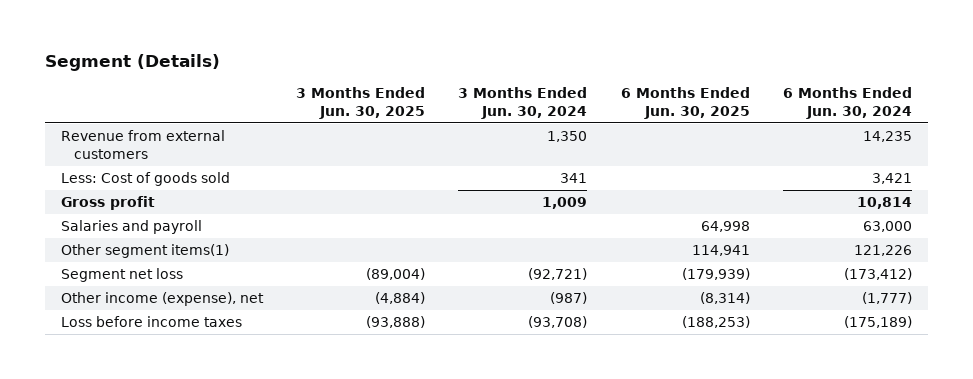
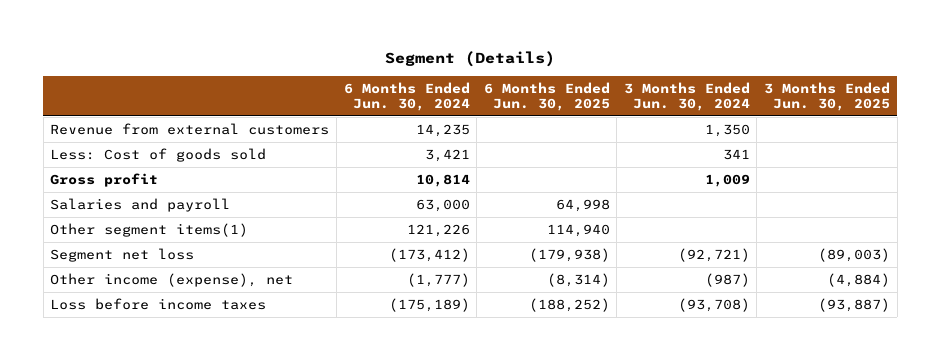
[691,245,750,257] 114,941 -> [546,223,610,237] 114,940
[366,268,426,281] (89,004) -> [818,247,891,262] (89,003)
[681,268,750,281] (179,939) -> [528,247,610,262] (179,938)
[366,316,426,329] (93,888) -> [818,297,891,312] (93,887)
[681,316,750,329] (188,253) -> [528,297,610,312] (188,252)

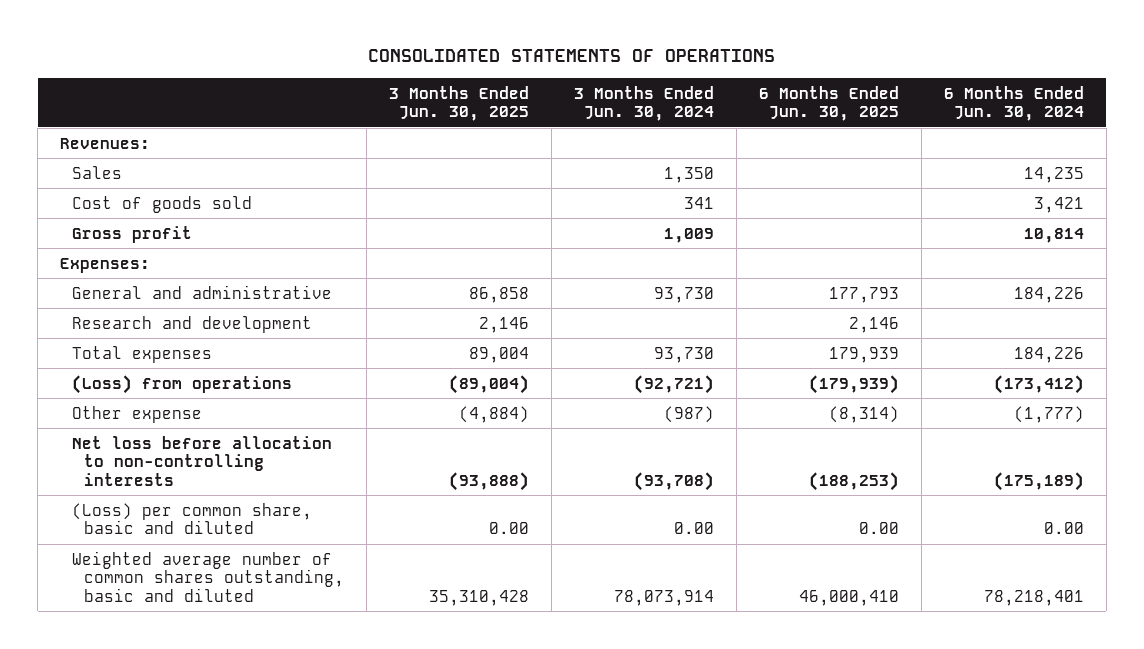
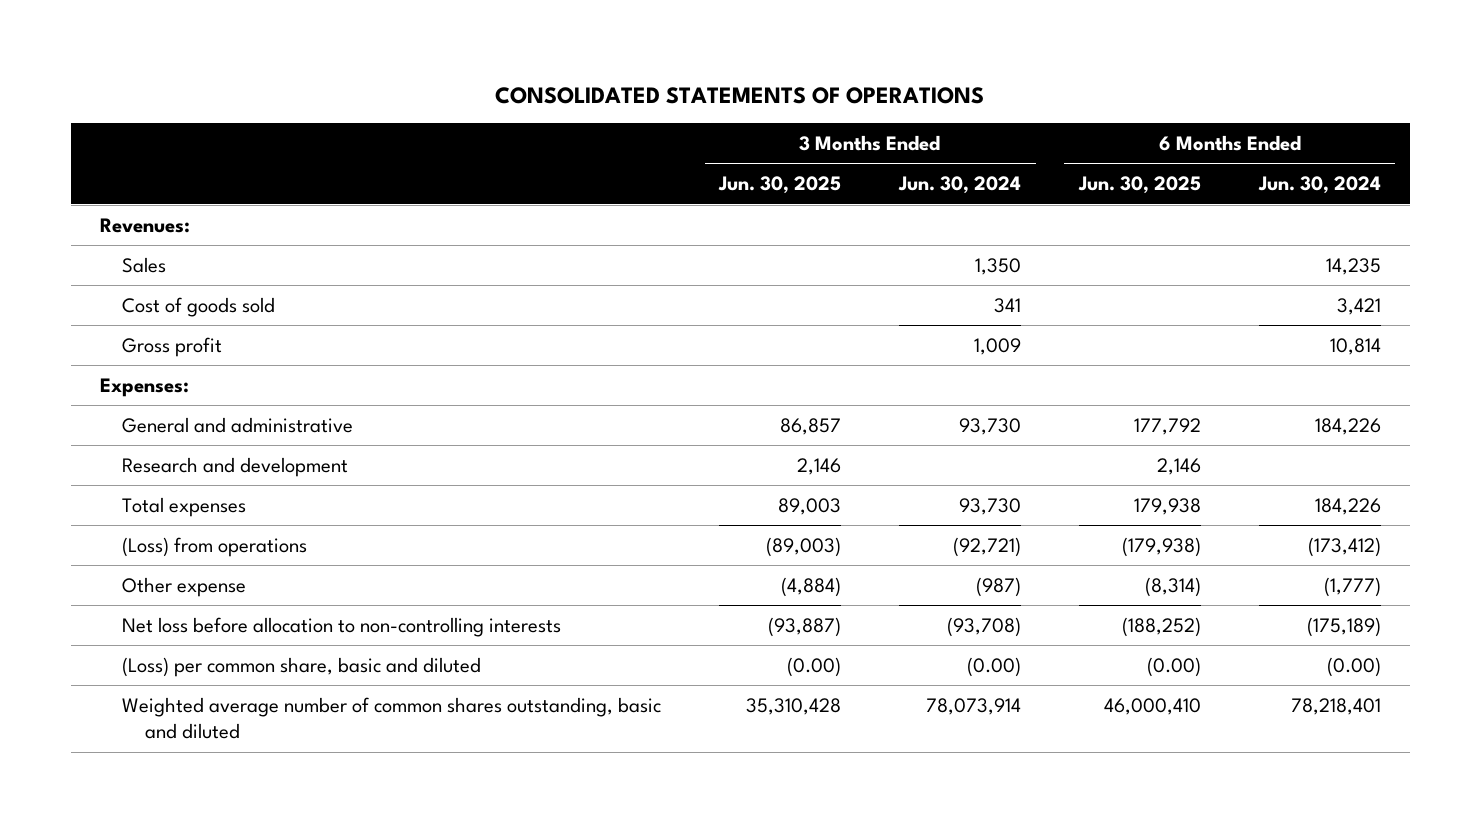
[468,286,529,303] 86,858 -> [780,417,842,435] 86,857
[828,286,899,303] 177,793 -> [1133,417,1201,435] 177,792
[468,346,529,363] 89,004 -> [778,497,842,515] 89,003
[828,346,899,363] 179,939 -> [1133,497,1201,515] 179,938
[448,374,529,394] (89,004) -> [766,536,842,557] (89,003)
[808,374,899,394] (179,939) -> [1121,536,1201,557] (179,938)
[448,471,529,491] (93,888) -> [768,616,842,637] (93,887)
[808,471,899,491] (188,253) -> [1121,616,1201,637] (188,252)
[488,522,529,535] 0.00 -> [787,656,842,677] (0.00)
[673,522,714,535] 0.00 -> [967,656,1022,677] (0.00)
[858,522,899,535] 0.00 -> [1146,656,1201,677] (0.00)
[1043,522,1084,535] 0.00 -> [1326,656,1381,677] (0.00)

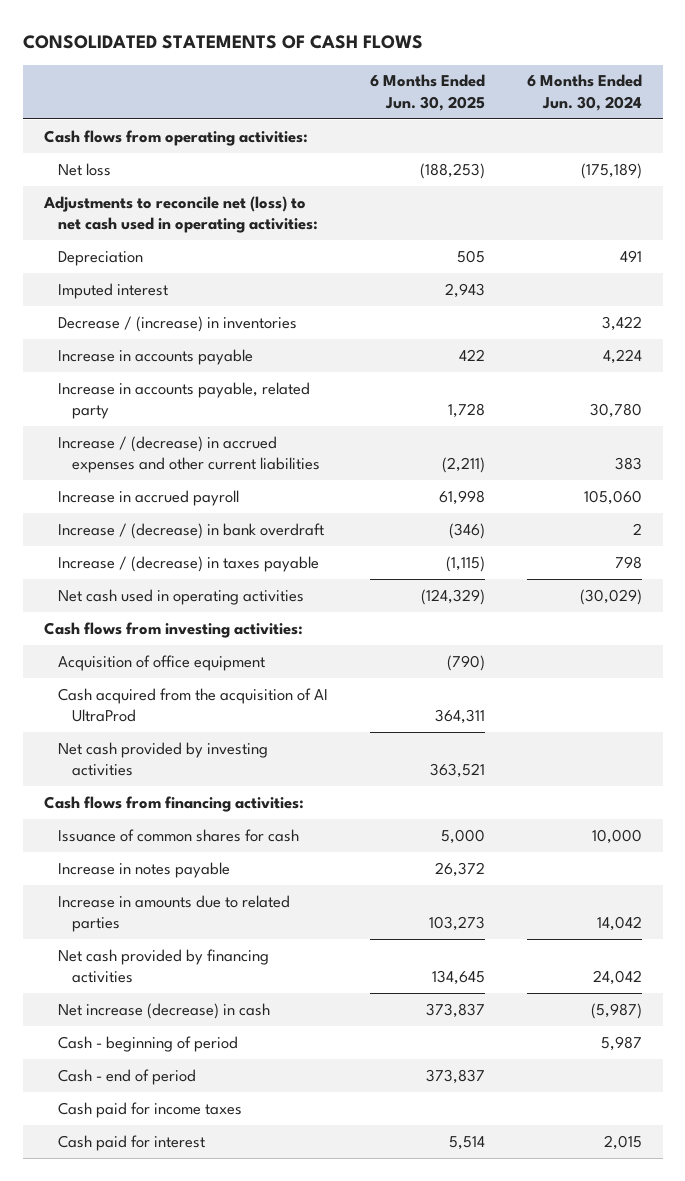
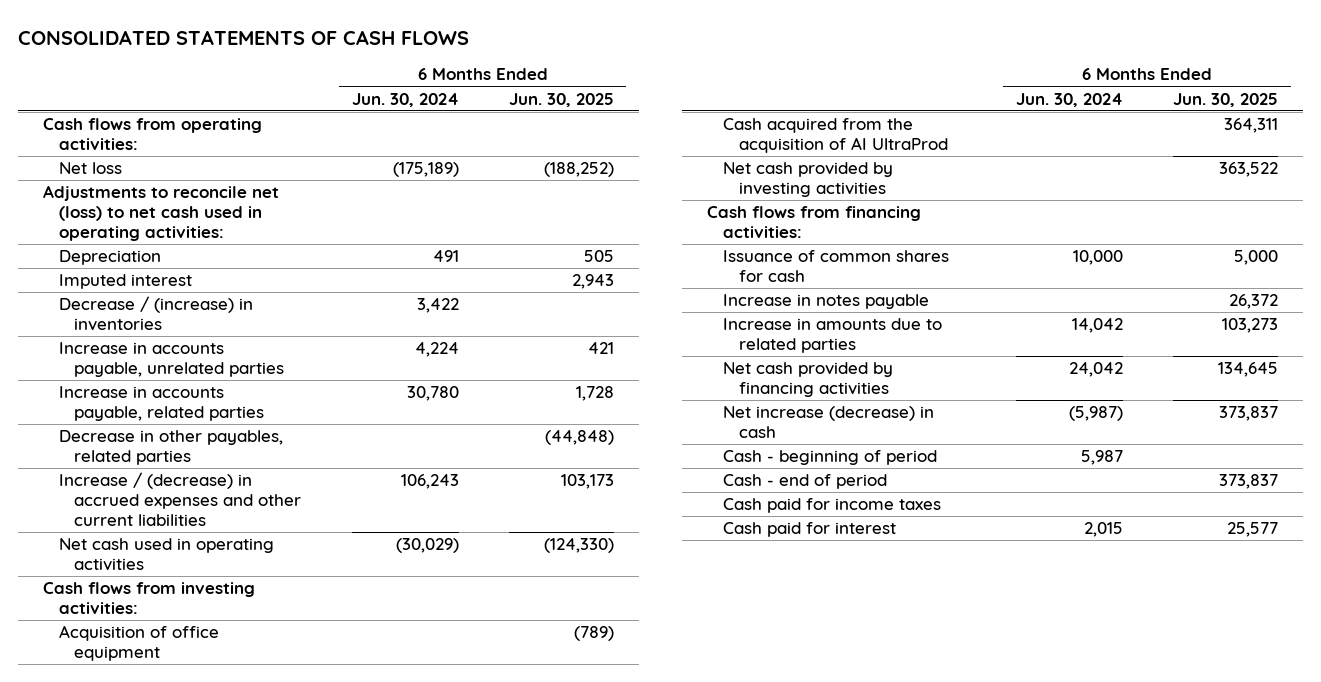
[419,162,485,179] (188,253) -> [543,162,614,178] (188,252)
[57,489,239,506] Increase in accrued payroll -> none
[57,522,324,539] Increase / (decrease) in bank overdraft -> none
[57,555,319,572] Increase / (decrease) in taxes payable -> none
[57,348,253,365] Increase in accounts payable -> [58,342,285,378] Increase in accounts payable, unrelated parties
[458,348,485,361] 422 -> [587,342,614,355] 421
[57,381,310,420] Increase in accounts payable, related party -> [58,386,265,422] Increase in accounts payable, related parties
none -> [58,430,283,466] Decrease in other payables, related parties
[441,457,485,474] (2,211) -> [560,474,614,490] 103,173
[614,457,642,471] 383 -> [400,474,459,490] 106,243
[420,588,485,605] (124,329) -> [543,538,614,554] (124,330)
[446,654,485,671] (790) -> [573,626,614,642] (789)
[429,763,485,779] 363,521 -> [1218,162,1278,178] 363,522
[448,1135,485,1150] 5,514 -> [1226,522,1278,538] 25,577

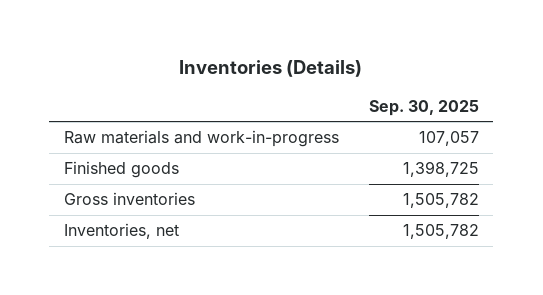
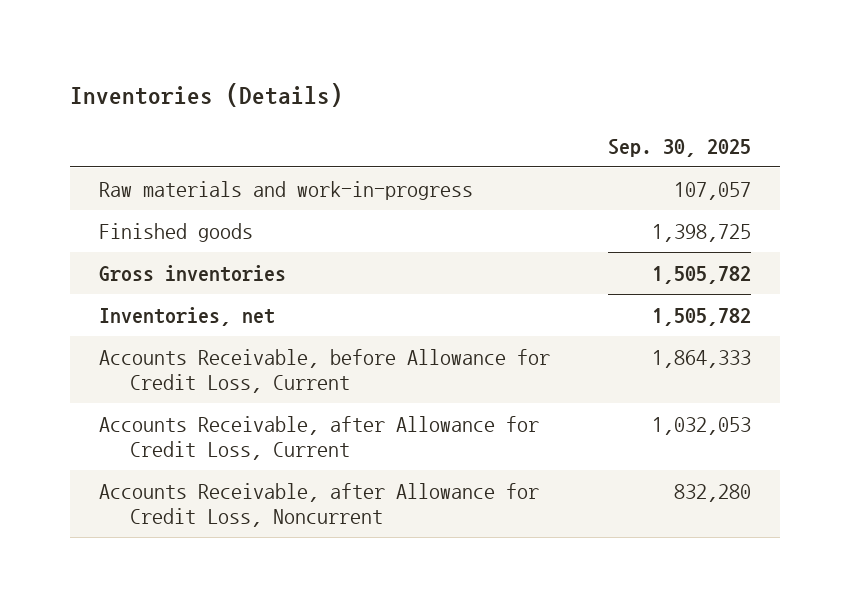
none -> [98,348,550,394] Accounts Receivable, before Allowance for Credit Loss, Current
none -> [98,415,539,461] Accounts Receivable, after Allowance for Credit Loss, Current
none -> [98,482,539,528] Accounts Receivable, after Allowance for Credit Loss, Noncurrent

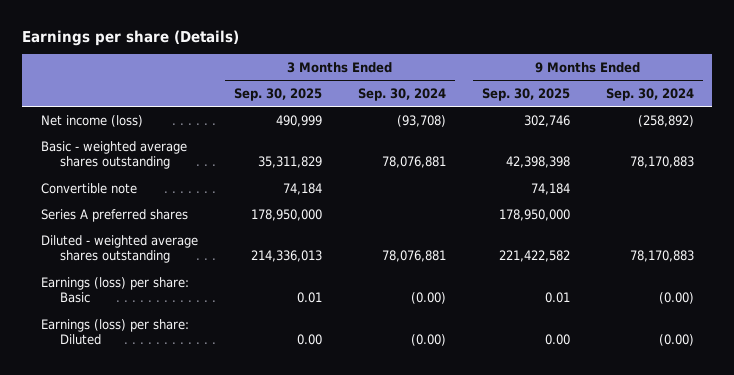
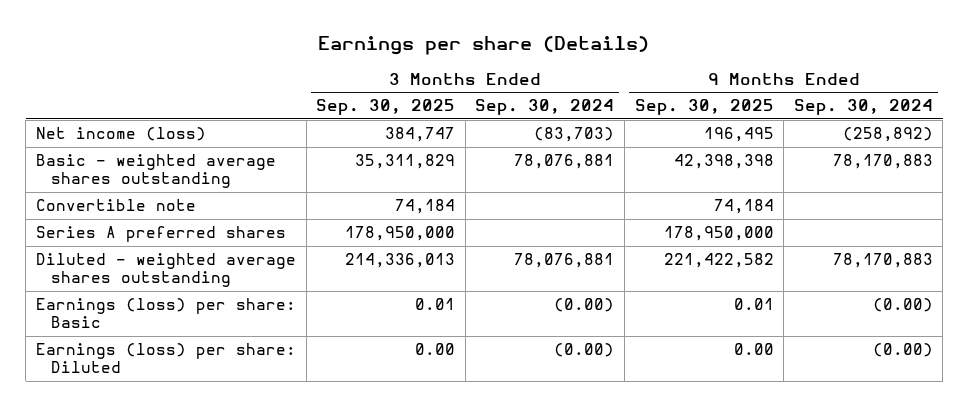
[275,114,322,127] 490,999 -> [385,127,456,143] 384,747
[396,114,446,127] (93,708) -> [534,127,615,143] (83,703)
[523,114,570,127] 302,746 -> [703,127,774,143] 196,495

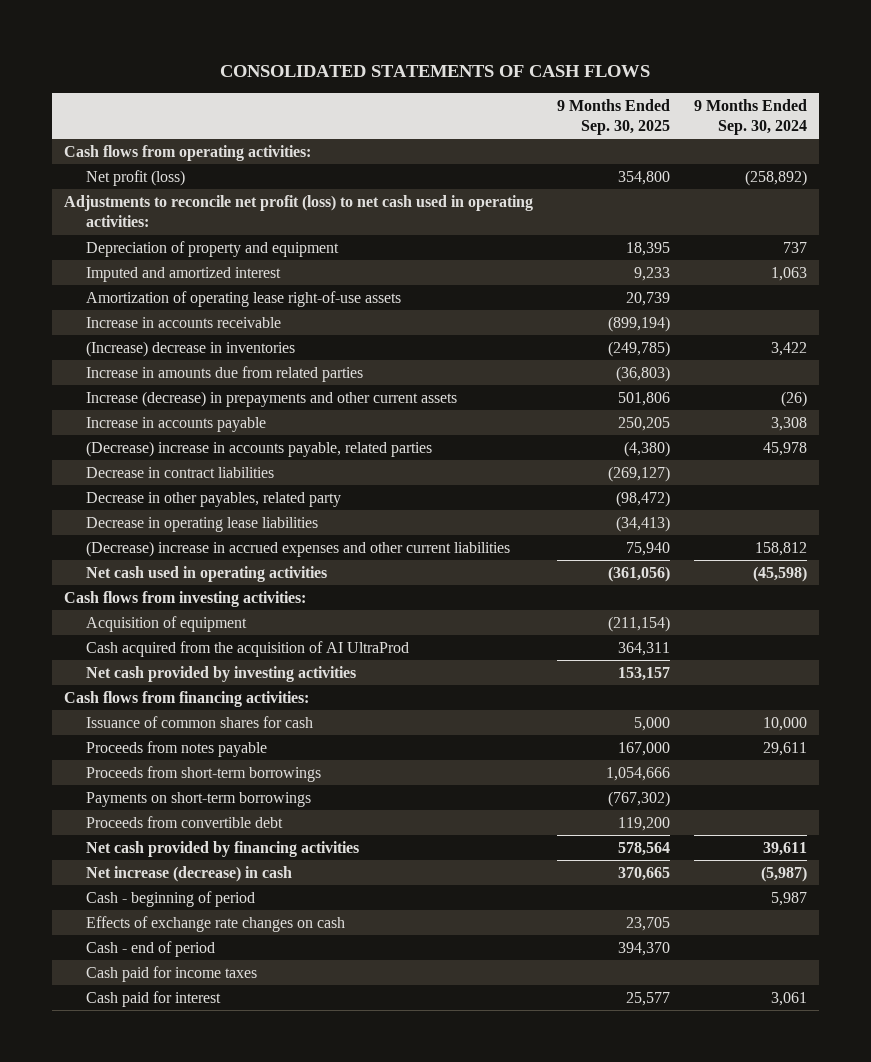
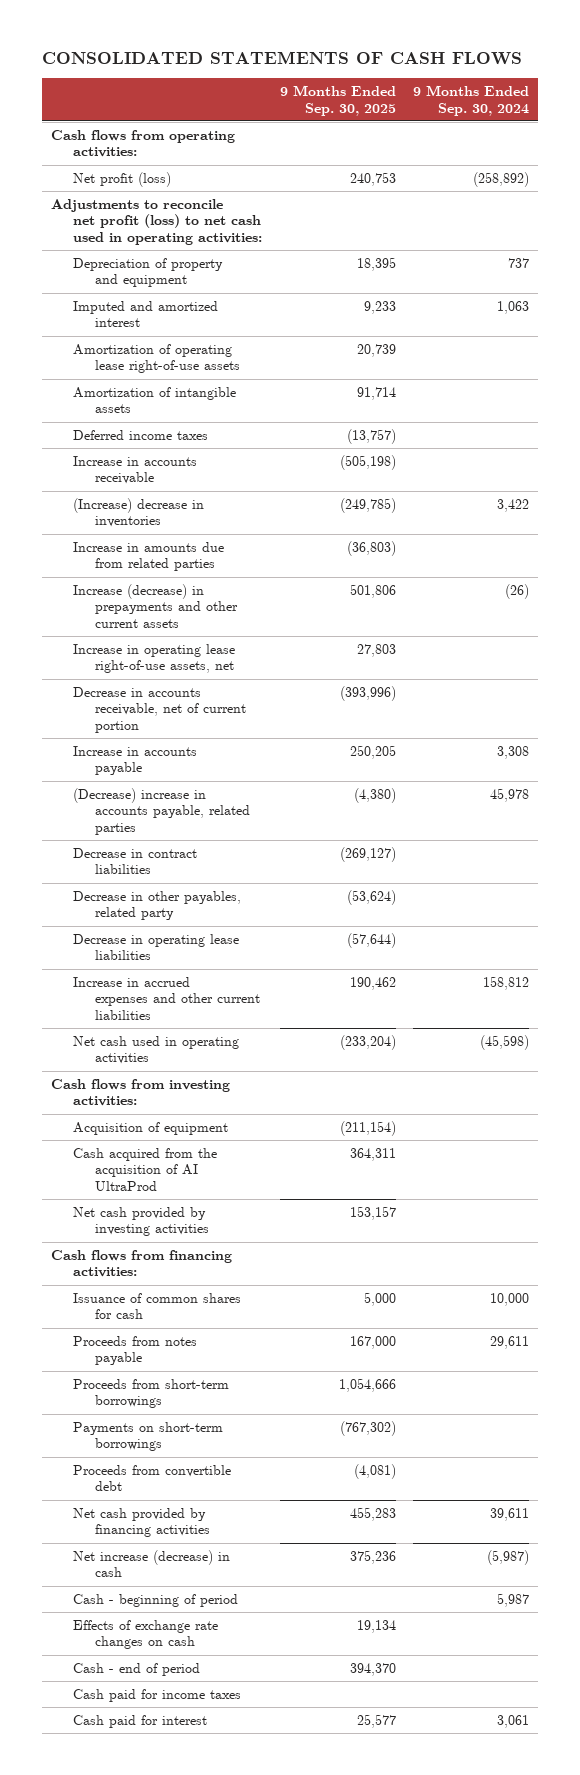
[617,170,670,185] 354,800 -> [349,172,396,187] 240,753
none -> [73,387,237,414] Amortization of intangible assets
none -> [73,430,209,441] Deferred income taxes
[607,315,670,332] (899,194) -> [339,455,396,471] (505,198)
none -> [73,644,236,674] Increase in operating lease right-of-use assets, net
none -> [73,687,247,733] Decrease in accounts receivable, net of current portion
[615,490,670,507] (98,472) -> [346,890,396,906] (53,624)
[615,515,670,532] (34,413) -> [346,933,396,949] (57,644)
[86,540,511,557] (Decrease) increase in accrued expenses and other current liabilities -> [73,977,261,1020] Increase in accrued expenses and other current liabilities
[625,541,670,556] 75,940 -> [349,977,396,991] 190,462
[607,565,670,582] (361,056) -> [339,1035,396,1051] (233,204)
[617,816,670,831] 119,200 -> [353,1464,396,1480] (4,081)
[617,841,670,856] 578,564 -> [349,1507,396,1522] 455,283
[617,866,670,881] 370,665 -> [349,1550,396,1565] 375,236
[625,916,670,931] 23,705 -> [356,1620,396,1634] 19,134

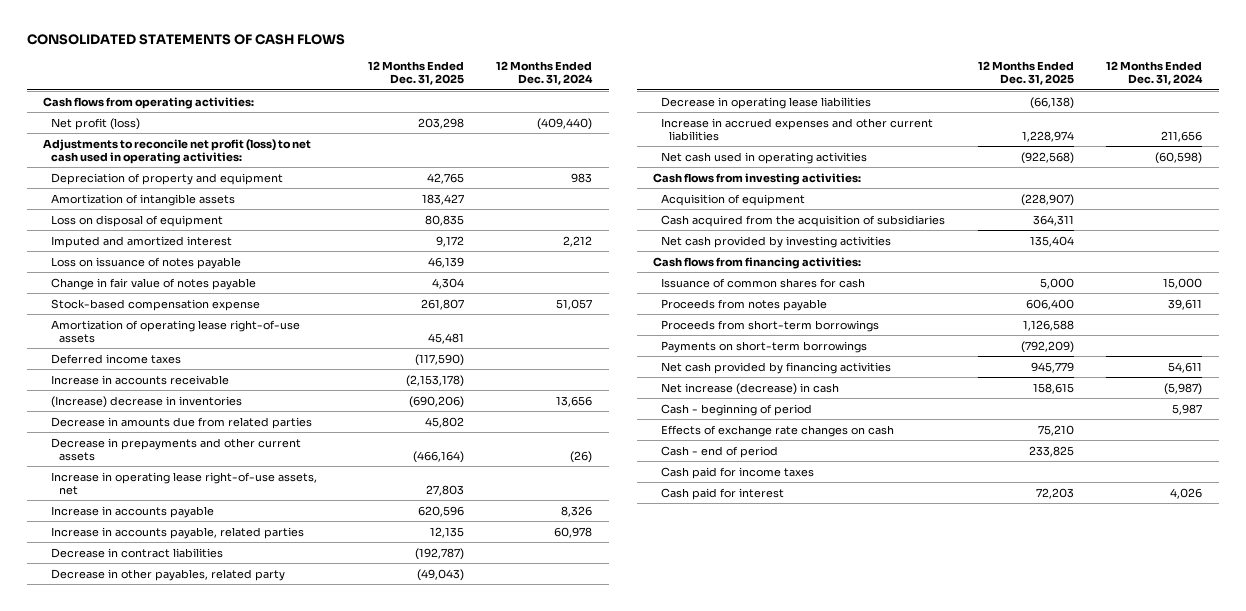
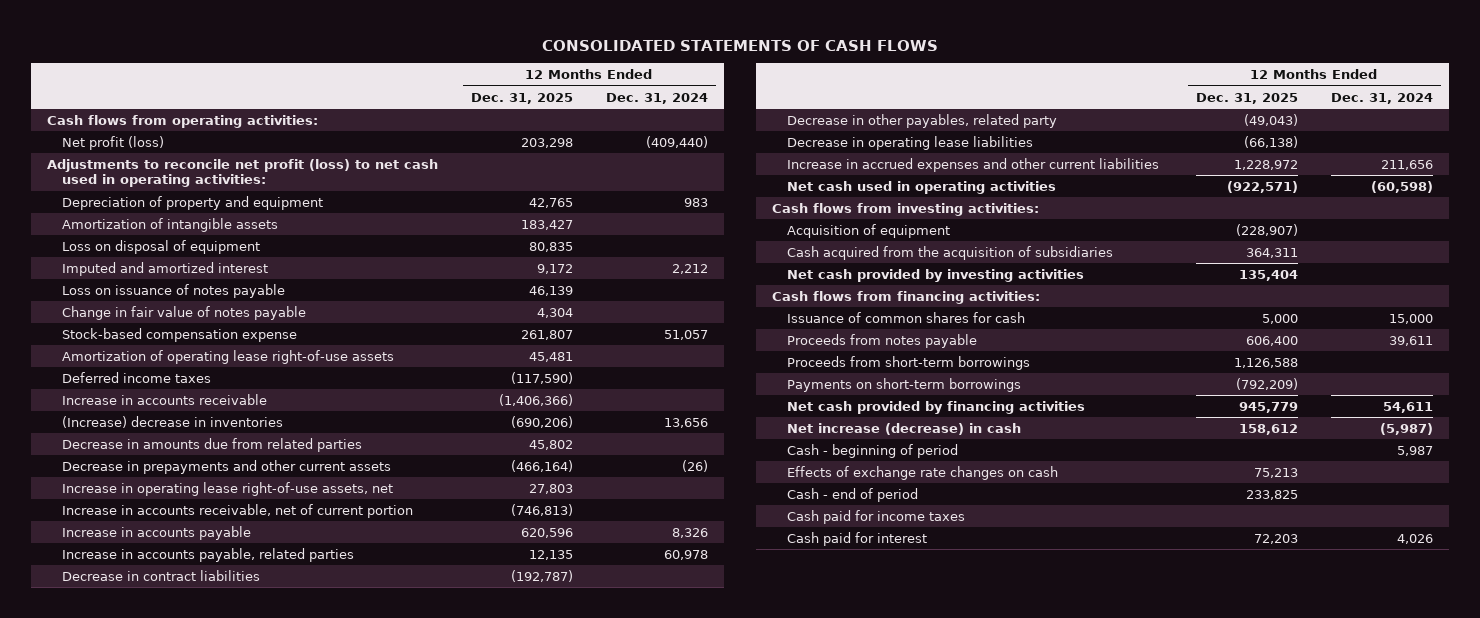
[405,374,464,387] (2,153,178) -> [499,393,574,406] (1,406,366)
none -> [62,503,414,518] Increase in accounts receivable, net of current portion
[1021,131,1074,143] 1,228,974 -> [1234,159,1299,170] 1,228,972
[1020,151,1074,164] (922,568) -> [1227,180,1299,193] (922,571)
[1032,382,1074,394] 158,615 -> [1239,423,1299,435] 158,612
[1037,424,1074,436] 75,210 -> [1254,467,1299,478] 75,213

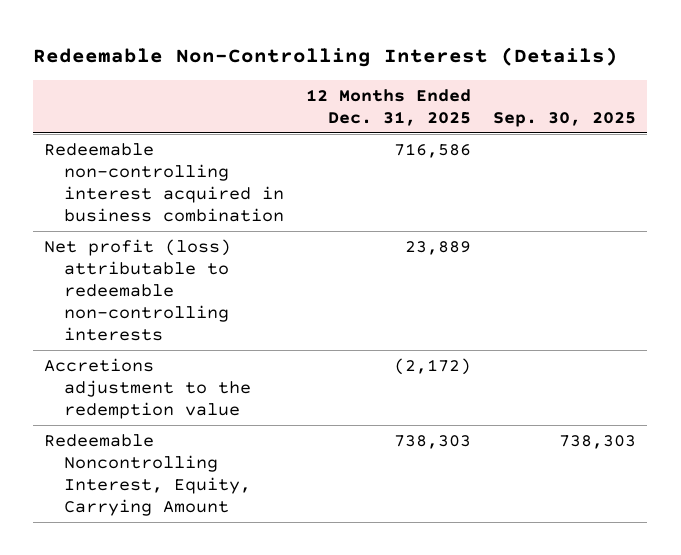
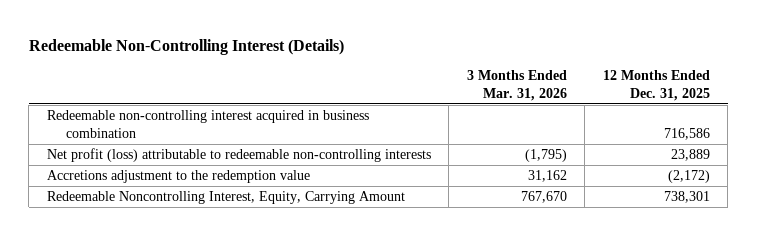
[493,111,637,127] Sep. 30, 2025 -> none
none -> [466,69,567,101] 3 Months Ended Mar. 31, 2026
[394,434,472,449] 738,303 -> [663,191,710,204] 738,301

